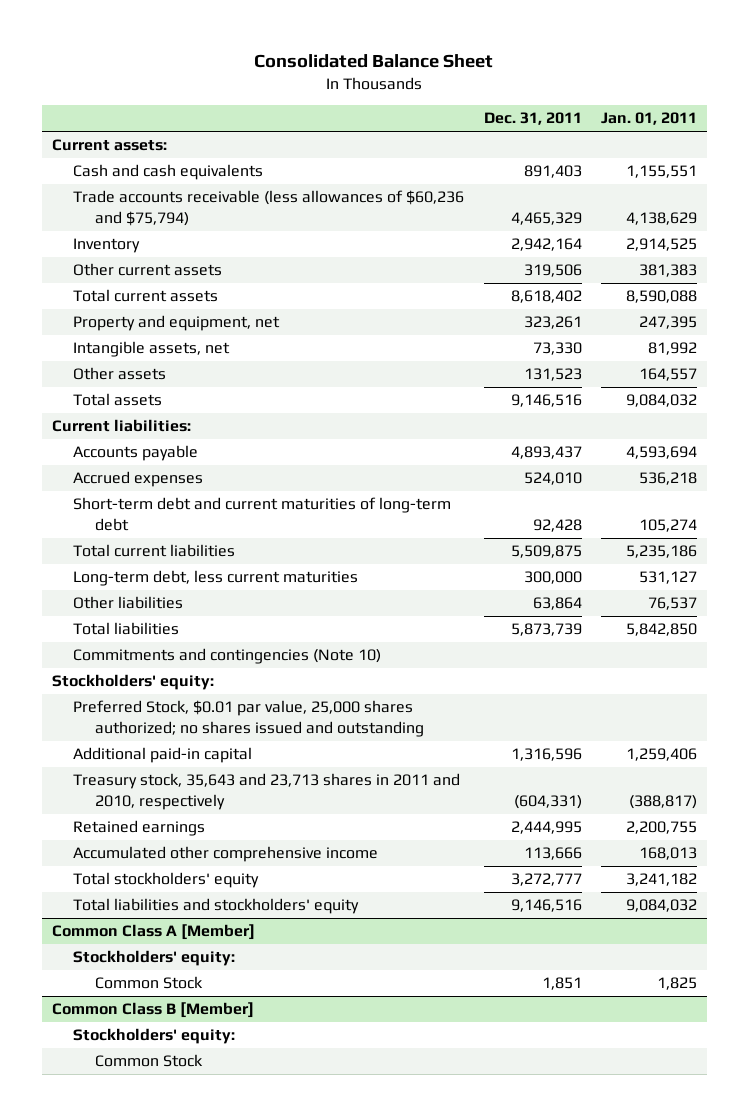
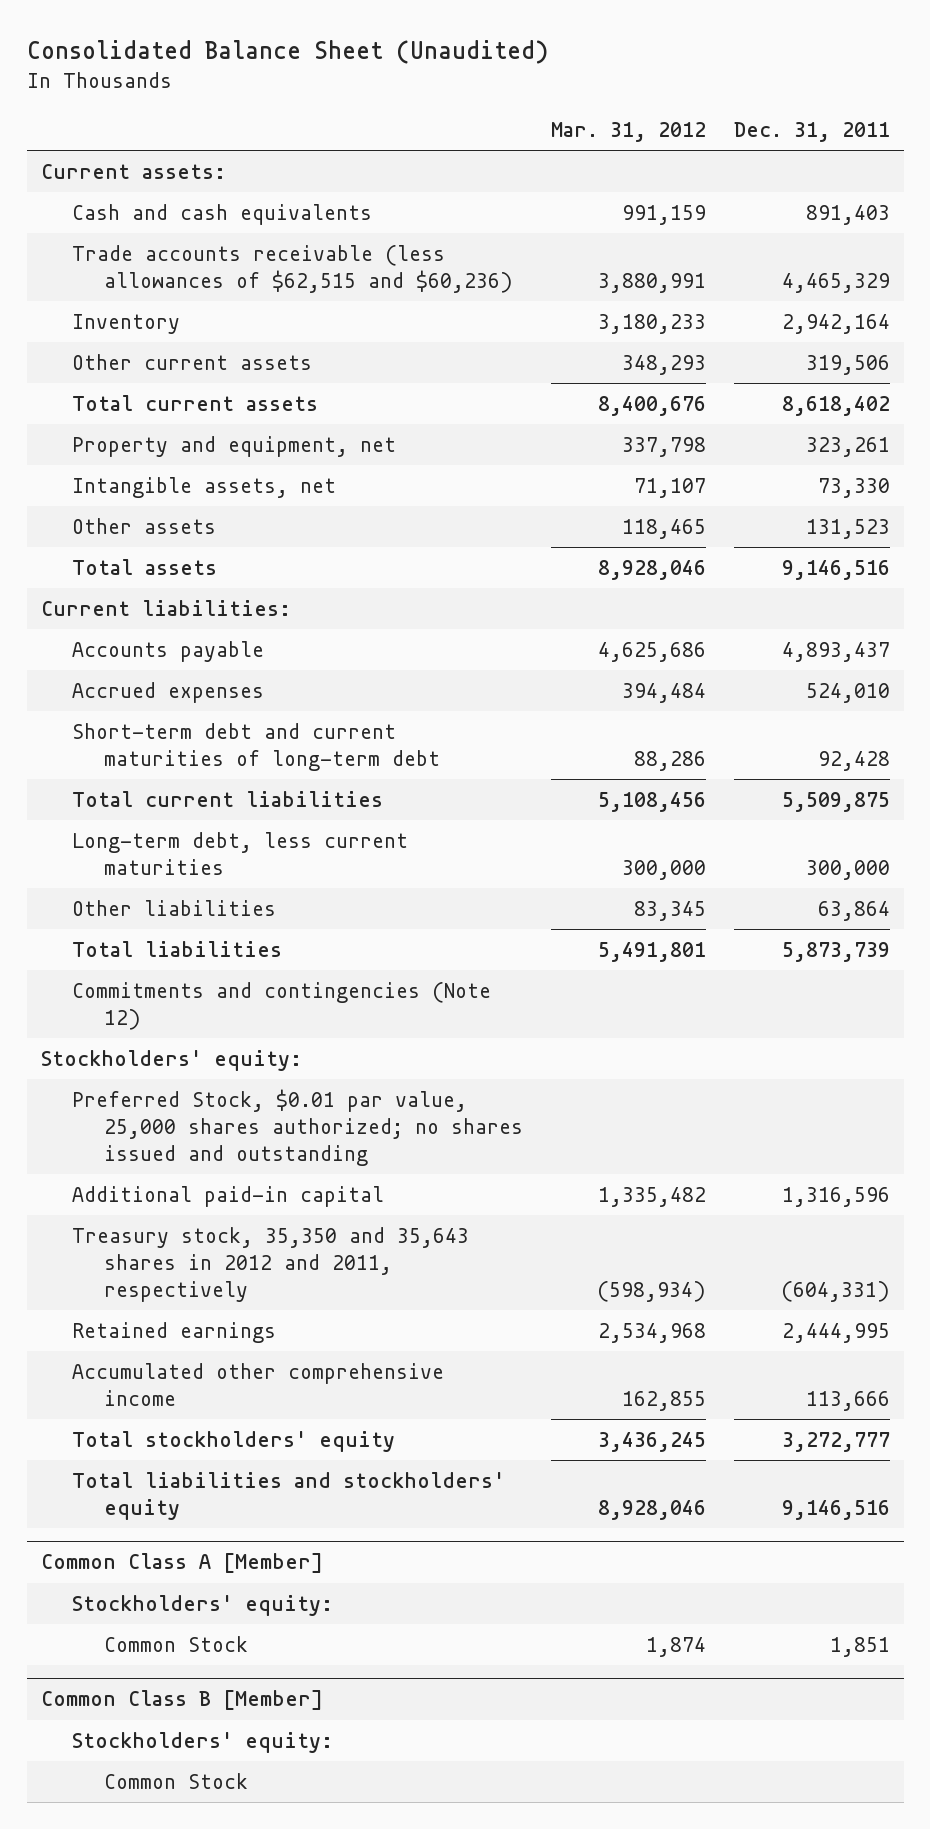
[254,53,494,68] Consolidated Balance Sheet -> [26,40,548,65] Consolidated Balance Sheet (Unaudited)
[601,112,698,126] Jan. 01, 2011 -> none
none -> [550,121,706,142] Mar. 31, 2012
[73,190,465,226] Trade accounts receivable (less allowances of $60,236 and $75,794) -> [72,244,513,293] Trade accounts receivable (less allowances of $62,515 and $60,236)
[73,648,382,665] Commitments and contingencies (Note 10) -> [72,981,492,1030] Commitments and contingencies (Note 12)
[73,773,461,810] Treasury stock, 35,643 and 23,713 shares in 2011 and 2010, respectively -> [72,1226,470,1302] Treasury stock, 35,350 and 35,643 shares in 2012 and 2011, respectively

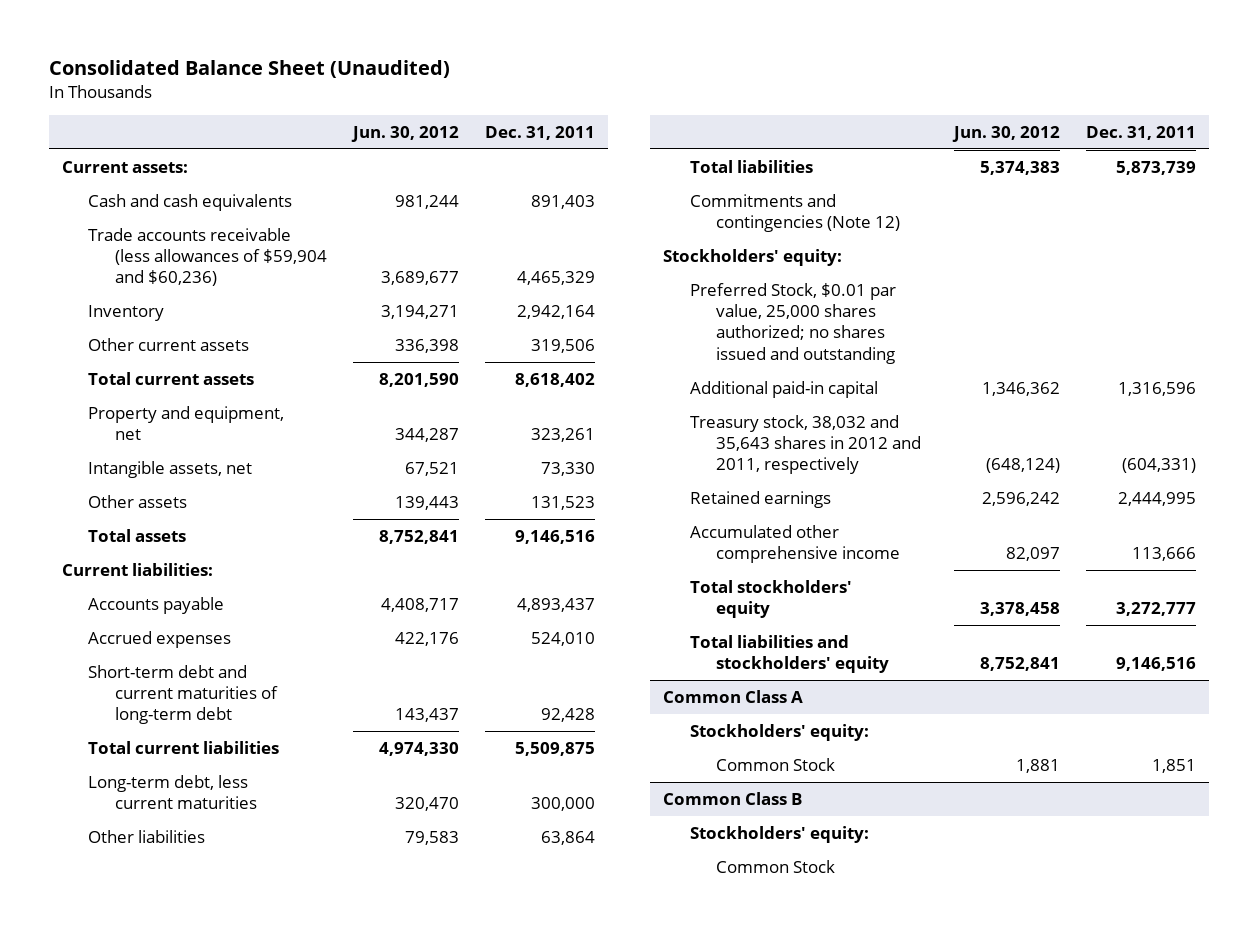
[550,121,706,142] Mar. 31, 2012 -> none
none -> [350,125,459,142] Jun. 30, 2012
[72,244,513,293] Trade accounts receivable (less allowances of $62,515 and $60,236) -> [88,227,327,287] Trade accounts receivable (less allowances of $59,904 and $60,236)
[72,1226,470,1302] Treasury stock, 35,350 and 35,643 shares in 2012 and 2011, respectively -> [689,414,922,475] Treasury stock, 38,032 and 35,643 shares in 2012 and 2011, respectively
[40,1553,323,1574] Common Class A [Member] -> [663,689,804,703] Common Class A
[40,1690,323,1711] Common Class B [Member] -> [663,791,803,805] Common Class B

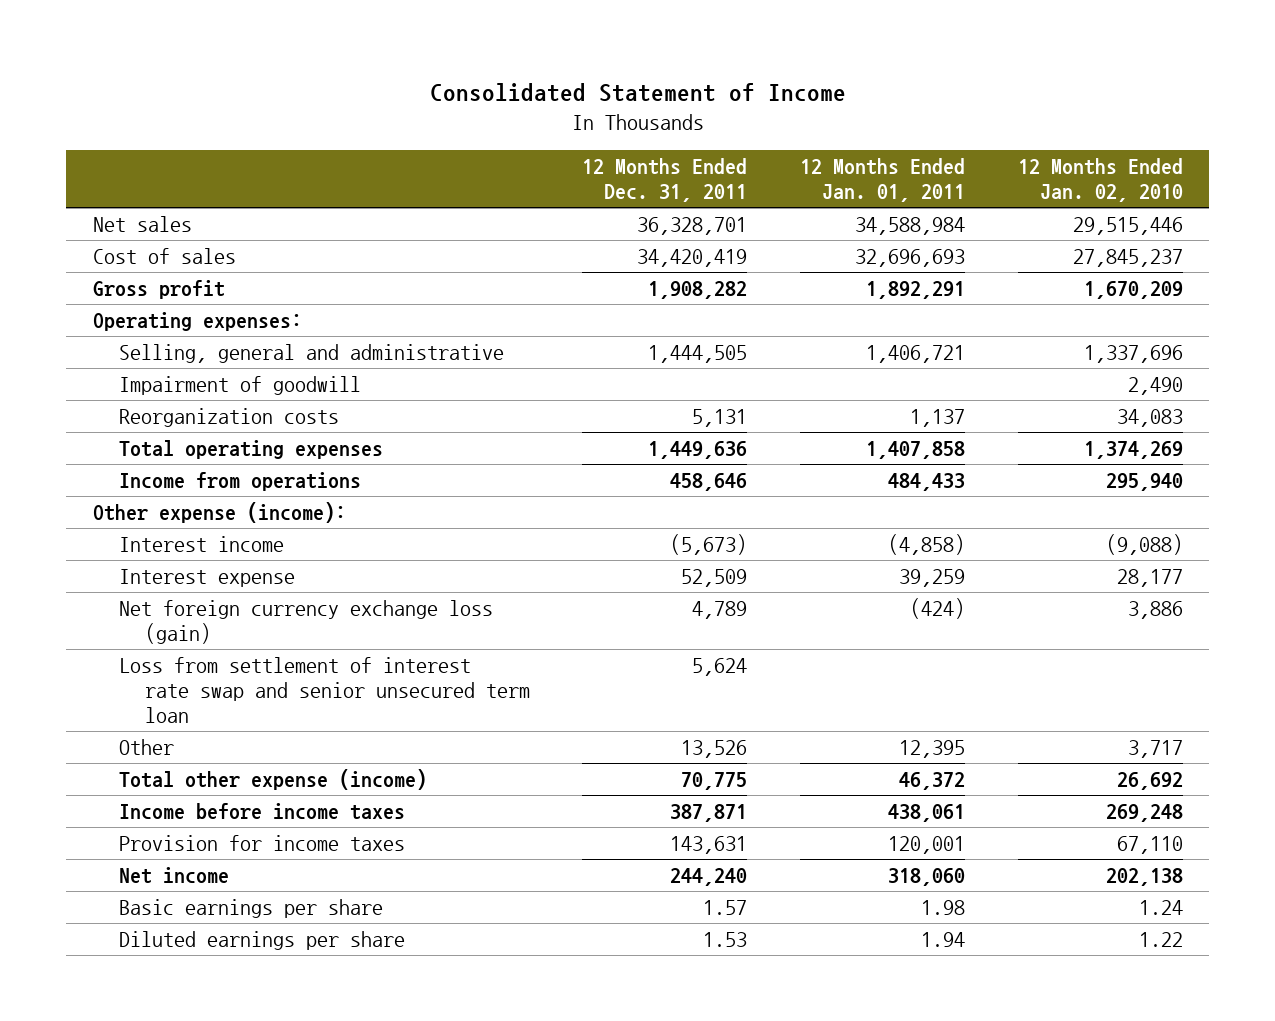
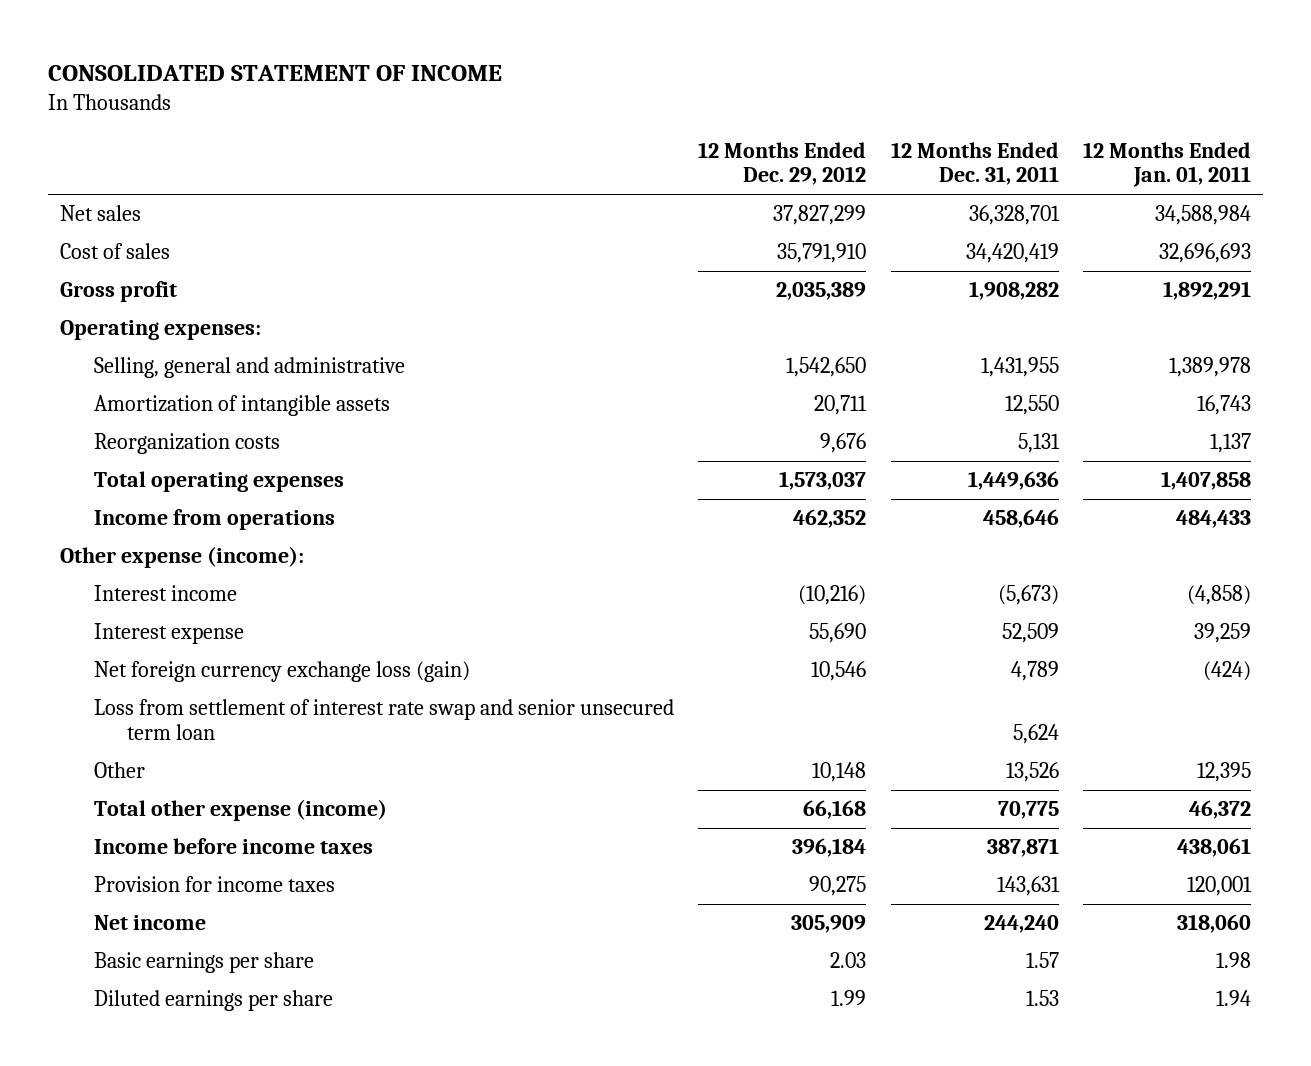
[429,82,846,102] Consolidated Statement of Income -> [47,64,502,81] CONSOLIDATED STATEMENT OF INCOME
[1017,157,1183,202] 12 Months Ended Jan. 02, 2010 -> none
none -> [698,141,867,186] 12 Months Ended Dec. 29, 2012
[118,375,361,395] Impairment of goodwill -> none
[648,344,748,363] 1,444,505 -> [980,357,1059,378] 1,431,955
[866,344,966,363] 1,406,721 -> [1169,357,1252,378] 1,389,978
none -> [93,395,390,417] Amortization of intangible assets

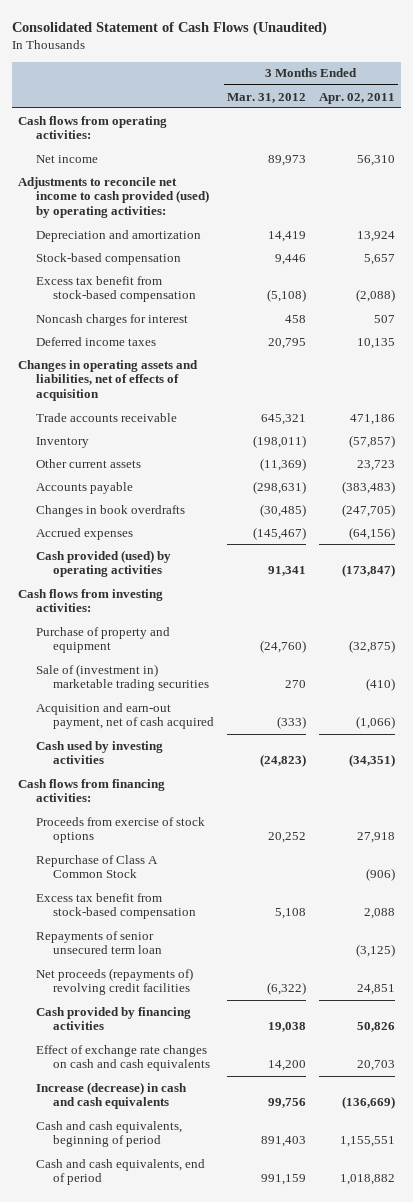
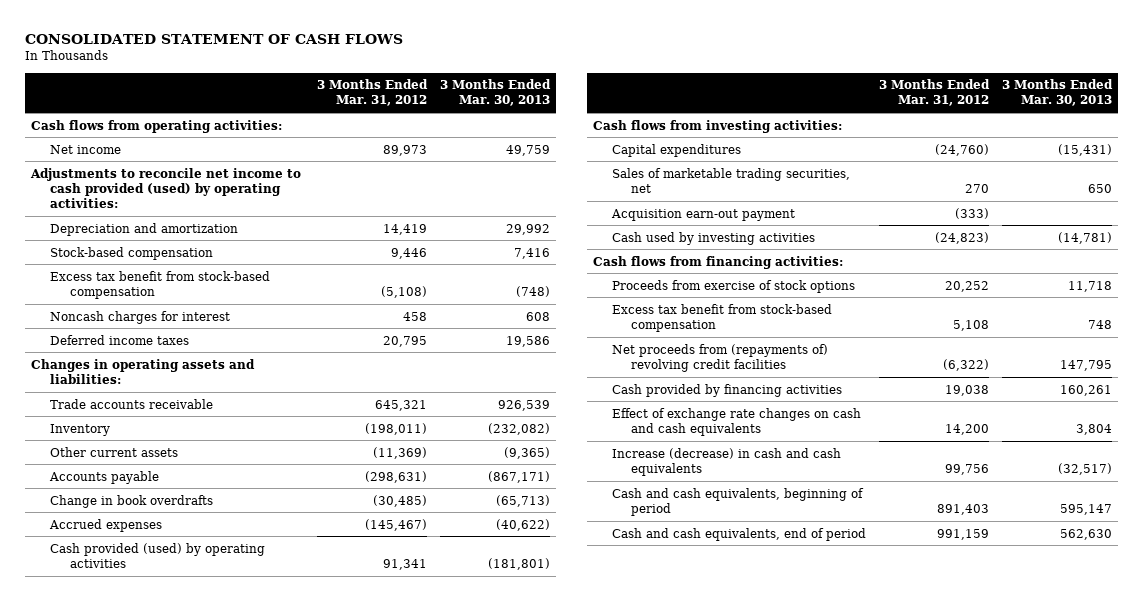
[11,20,327,36] Consolidated Statement of Cash Flows (Unaudited) -> [25,33,404,44] CONSOLIDATED STATEMENT OF CASH FLOWS
[318,92,395,104] Apr. 02, 2011 -> none
none -> [440,79,552,107] 3 Months Ended Mar. 30, 2013
[18,359,199,402] Changes in operating assets and liabilities, net of effects of acquisition -> [31,358,256,384] Changes in operating assets and liabilities:
[35,504,185,517] Changes in book overdrafts -> [50,494,214,508] Change in book overdrafts
[35,626,170,654] Purchase of property and equipment -> [612,143,742,157] Capital expenditures
[35,663,210,692] Sale of (investment in) marketable trading securities -> [612,167,851,193] Sales of marketable trading securities, net
[35,702,215,730] Acquisition and earn-out payment, net of cash acquired -> [611,208,796,221] Acquisition earn-out payment
[35,854,158,879] Repurchase of Class A Common Stock -> none
[35,930,163,955] Repayments of senior unsecured term loan -> none
[35,967,193,996] Net proceeds (repayments of) revolving credit facilities -> [612,343,829,372] Net proceeds from (repayments of) revolving credit facilities

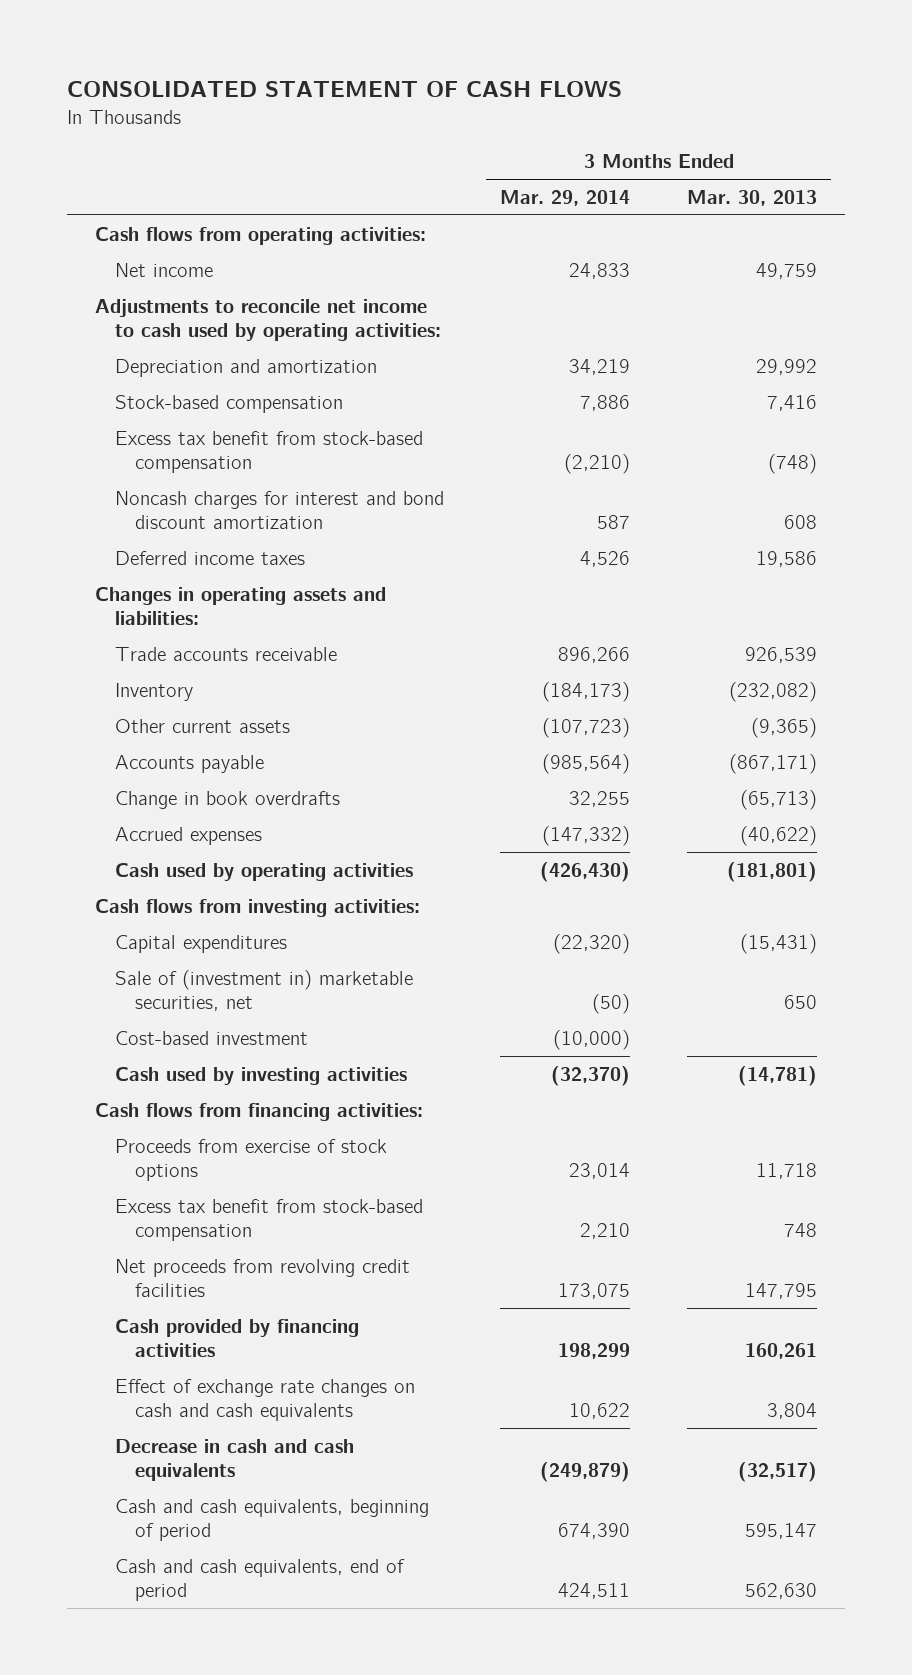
[317,79,429,107] 3 Months Ended Mar. 31, 2012 -> none
none -> [500,189,631,206] Mar. 29, 2014
[30,167,302,209] Adjustments to reconcile net income to cash provided (used) by operating activities: -> [94,298,442,342] Adjustments to reconcile net income to cash used by operating activities:
[50,310,231,324] Noncash charges for interest -> [115,490,445,530] Noncash charges for interest and bond discount amortization
[50,542,266,568] Cash provided (used) by operating activities -> [115,862,414,881] Cash used by operating activities
[611,208,796,221] Acquisition earn-out payment -> none
[612,167,851,193] Sales of marketable trading securities, net -> [115,969,414,1012] Sale of (investment in) marketable securities, net
none -> [115,1030,309,1045] Cost-based investment
[612,343,829,372] Net proceeds from (repayments of) revolving credit facilities -> [115,1258,411,1298] Net proceeds from revolving credit facilities
[612,447,842,476] Increase (decrease) in cash and cash equivalents -> [115,1438,355,1482] Decrease in cash and cash equivalents

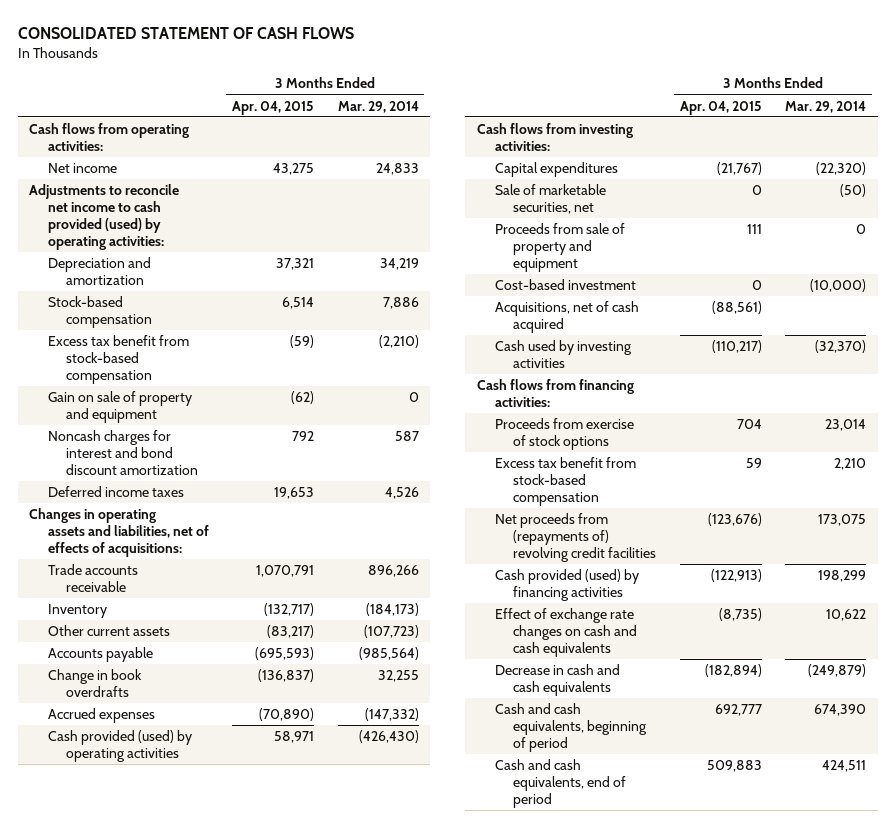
[686,189,817,206] Mar. 30, 2013 -> none
none -> [232,100,315,115] Apr. 04, 2015
[94,298,442,342] Adjustments to reconcile net income to cash used by operating activities: -> [29,184,180,250] Adjustments to reconcile net income to cash provided (used) by operating activities:
none -> [47,391,192,423] Gain on sale of property and equipment
[94,586,386,626] Changes in operating assets and liabilities: -> [29,508,209,557] Changes in operating assets and liabilities, net of effects of acquisitions:
[115,862,414,881] Cash used by operating activities -> [47,730,192,762] Cash provided (used) by operating activities
[115,969,414,1012] Sale of (investment in) marketable securities, net -> [495,184,607,214] Sale of marketable securities, net
none -> [495,223,626,272] Proceeds from sale of property and equipment
none -> [495,301,640,333] Acquisitions, net of cash acquired
[115,1258,411,1298] Net proceeds from revolving credit facilities -> [495,513,657,562] Net proceeds from (repayments of) revolving credit facilities
[115,1318,360,1358] Cash provided by financing activities -> [495,569,640,601] Cash provided (used) by financing activities

